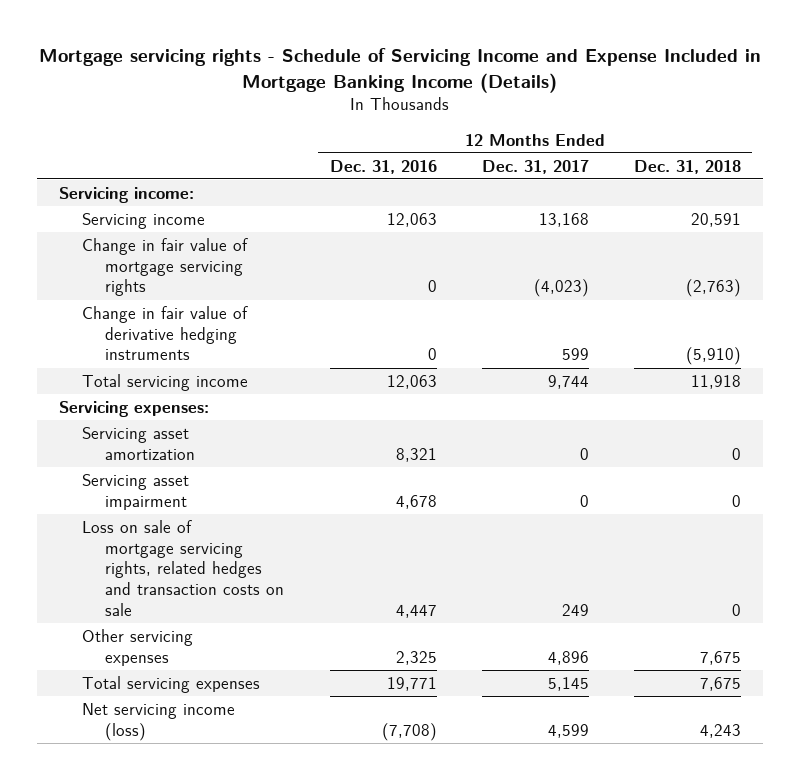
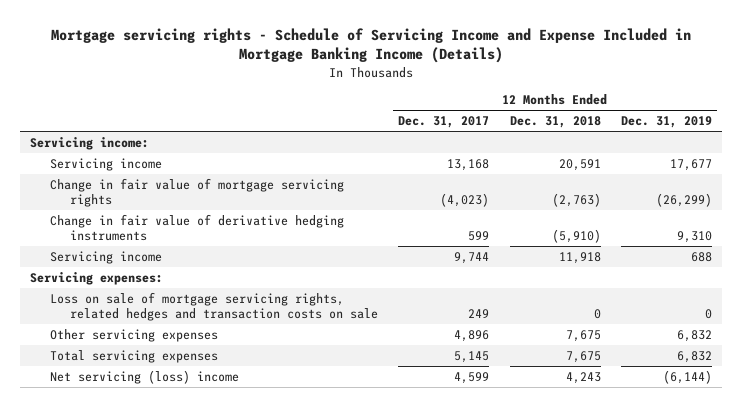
[329,159,437,174] Dec. 31, 2016 -> none
none -> [621,116,713,129] Dec. 31, 2019
[82,373,249,391] Total servicing income -> [50,250,163,264] Servicing income
[82,426,196,460] Servicing asset amortization -> none
[82,473,190,510] Servicing asset impairment -> none
[82,702,236,741] Net servicing income (loss) -> [50,369,240,384] Net servicing (loss) income

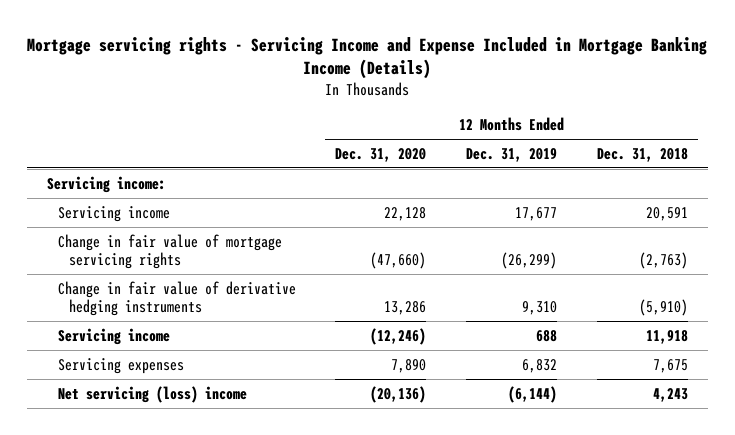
[51,27,692,64] Mortgage servicing rights - Schedule of Servicing Income and Expense Included in Mortgage Banking Income (Details) -> [27,36,708,80] Mortgage servicing rights - Servicing Income and Expense Included in Mortgage Banking Income (Details)
[398,116,490,129] Dec. 31, 2017 -> none
none -> [335,147,427,162] Dec. 31, 2020
[30,271,164,285] Servicing expenses: -> none
[50,291,378,321] Loss on sale of mortgage servicing rights, related hedges and transaction costs on sale -> none
[50,328,219,342] Other servicing expenses -> none
[50,349,219,363] Total servicing expenses -> [57,357,184,374] Servicing expenses

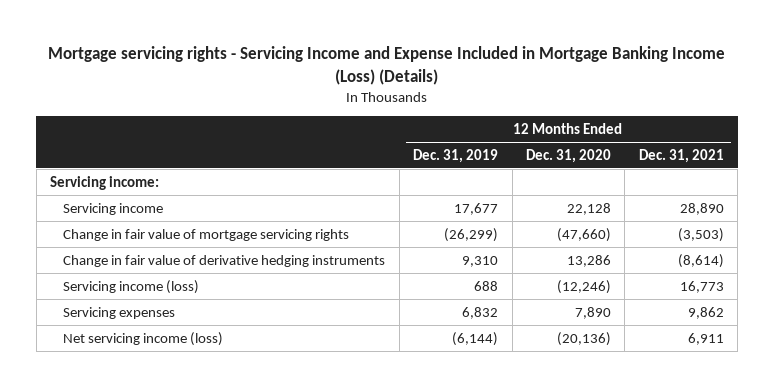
[27,36,708,80] Mortgage servicing rights - Servicing Income and Expense Included in Mortgage Banking Income (Details) -> [48,46,726,85] Mortgage servicing rights - Servicing Income and Expense Included in Mortgage Banking Income (Loss) (Details)
[597,147,689,162] Dec. 31, 2018 -> none
none -> [638,148,724,163] Dec. 31, 2021
[57,327,170,345] Servicing income -> [63,279,200,294] Servicing income (loss)
[57,385,247,403] Net servicing (loss) income -> [63,331,224,346] Net servicing income (loss)

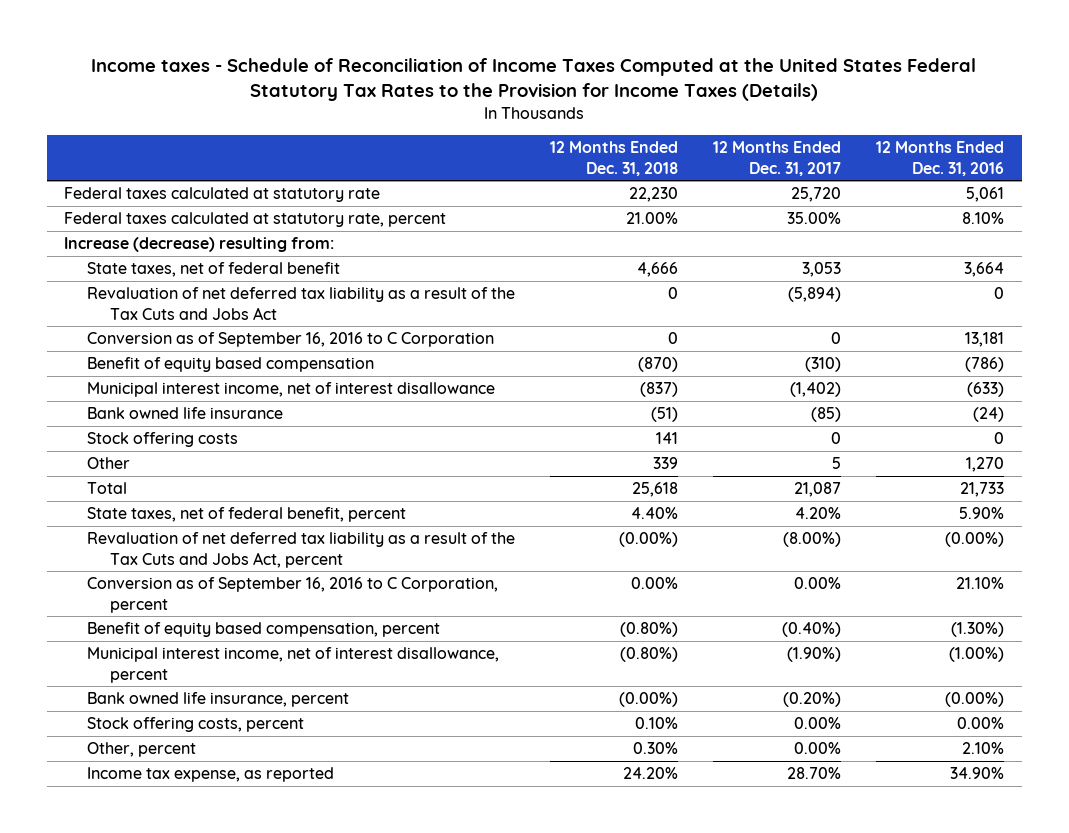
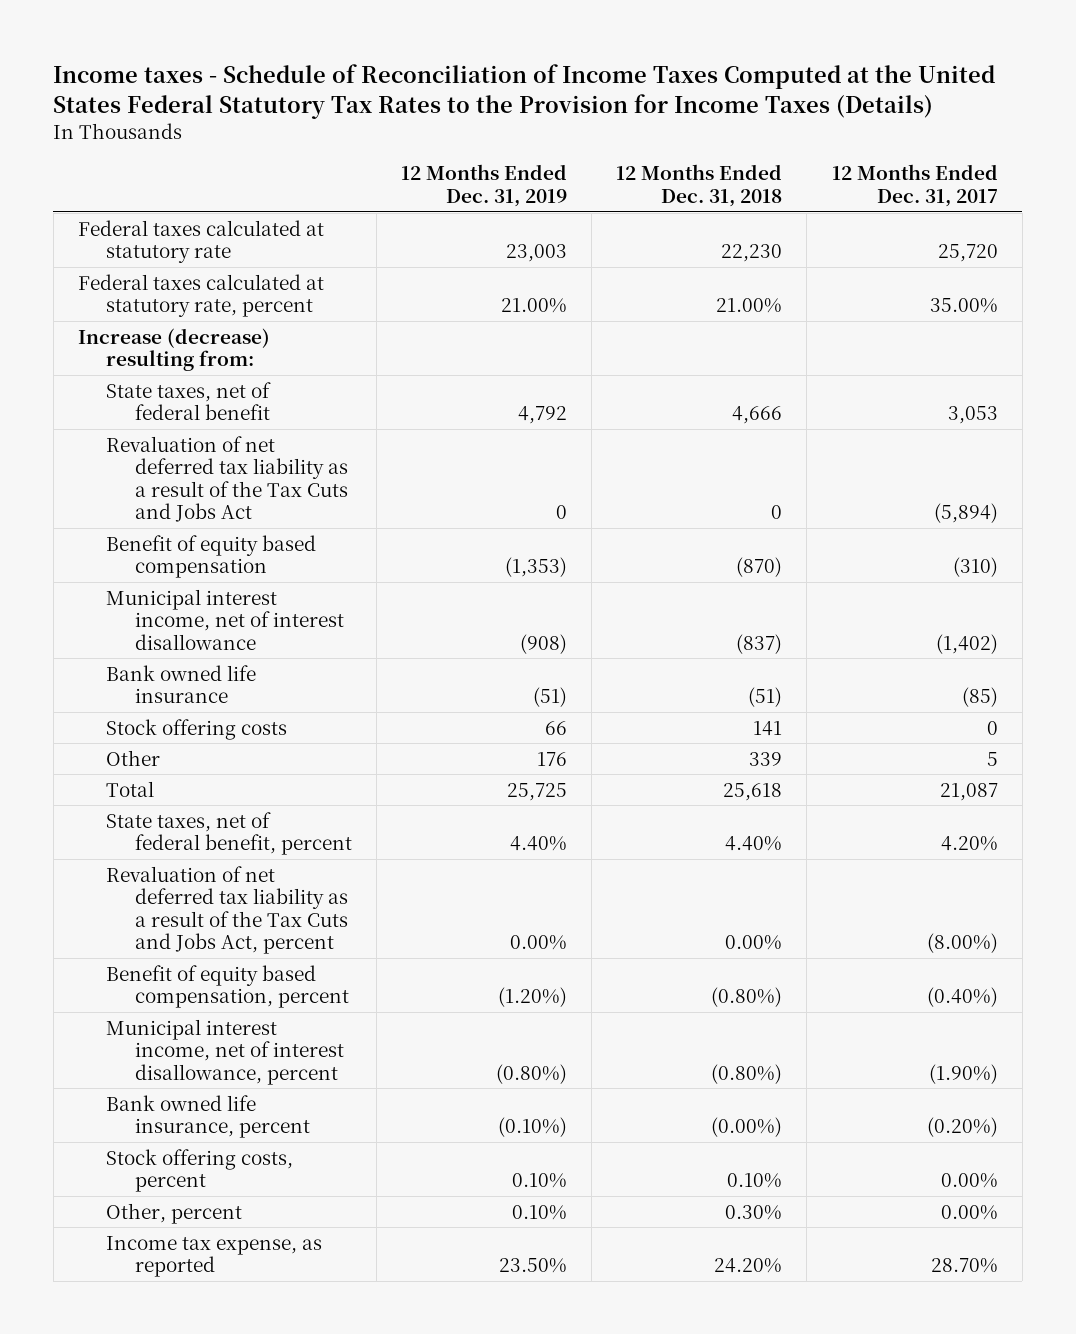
[876,141,1005,176] 12 Months Ended Dec. 31, 2016 -> none
none -> [401,164,568,207] 12 Months Ended Dec. 31, 2019
[87,332,495,348] Conversion as of September 16, 2016 to C Corporation -> none
[87,577,499,613] Conversion as of September 16, 2016 to C Corporation, percent -> none
[619,532,679,548] (0.00%) -> [725,935,783,951] 0.00%

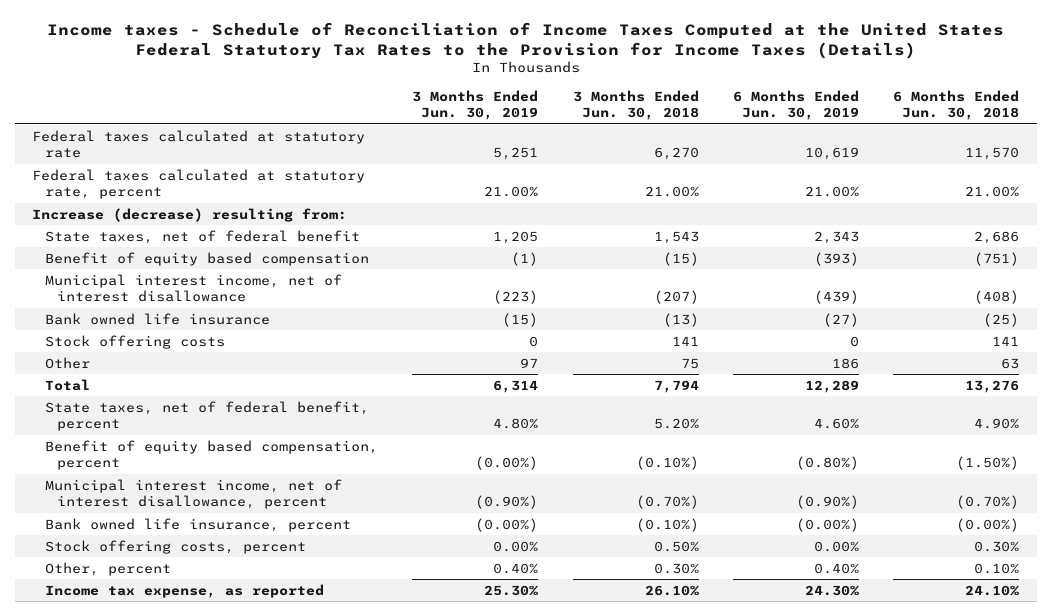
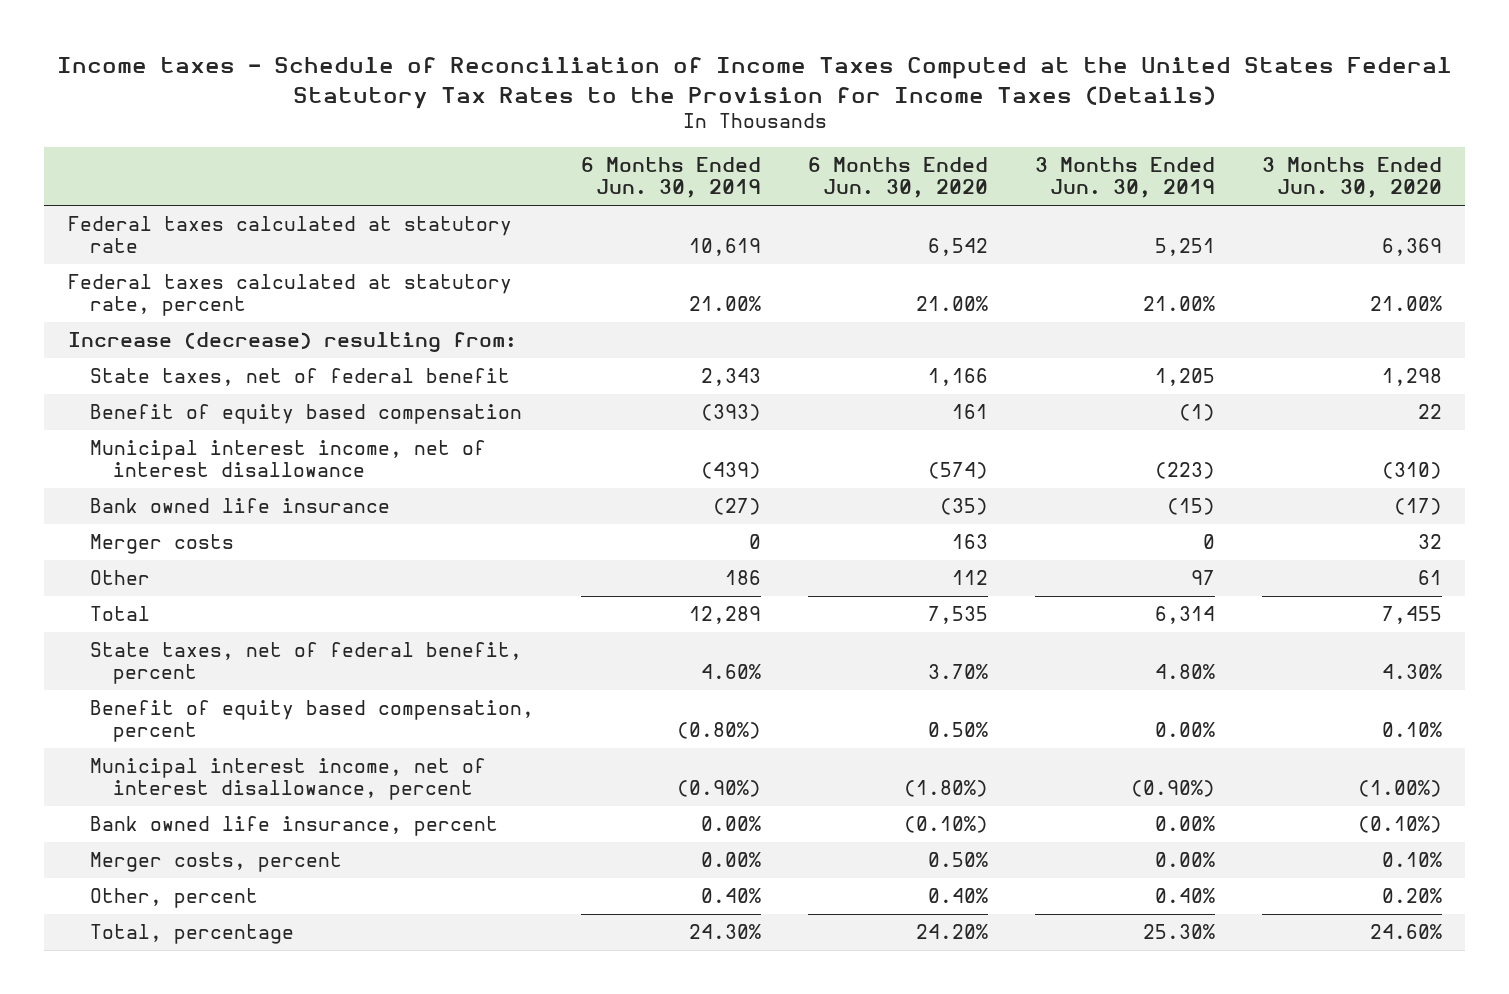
[572,89,699,121] 3 Months Ended Jun. 30, 2018 -> none
[893,89,1020,121] 6 Months Ended Jun. 30, 2018 -> none
none -> [808,157,989,199] 6 Months Ended Jun. 30, 2020
none -> [1261,157,1442,199] 3 Months Ended Jun. 30, 2020
[44,334,225,349] Stock offering costs -> none
none -> [90,534,235,555] Merger costs
[475,455,539,470] (0.00%) -> [1154,722,1215,738] 0.00%
[44,539,306,554] Stock offering costs, percent -> none
[475,517,539,532] (0.00%) -> [1154,816,1215,832] 0.00%
[795,517,859,532] (0.00%) -> [701,816,762,832] 0.00%
none -> [90,852,343,873] Merger costs, percent
[44,583,324,598] Income tax expense, as reported -> [90,924,295,945] Total, percentage

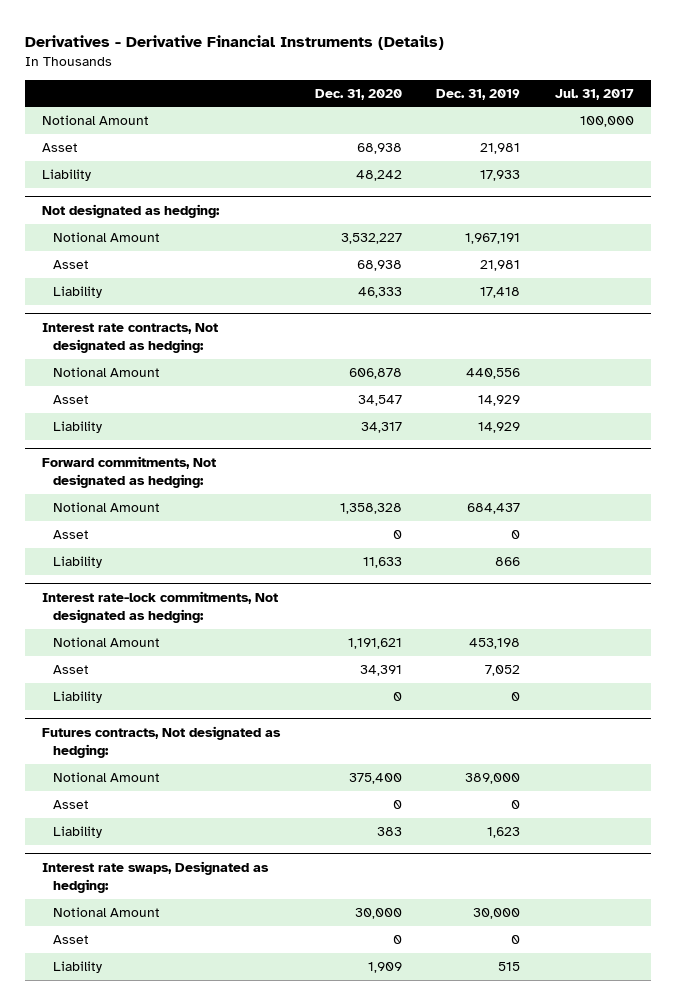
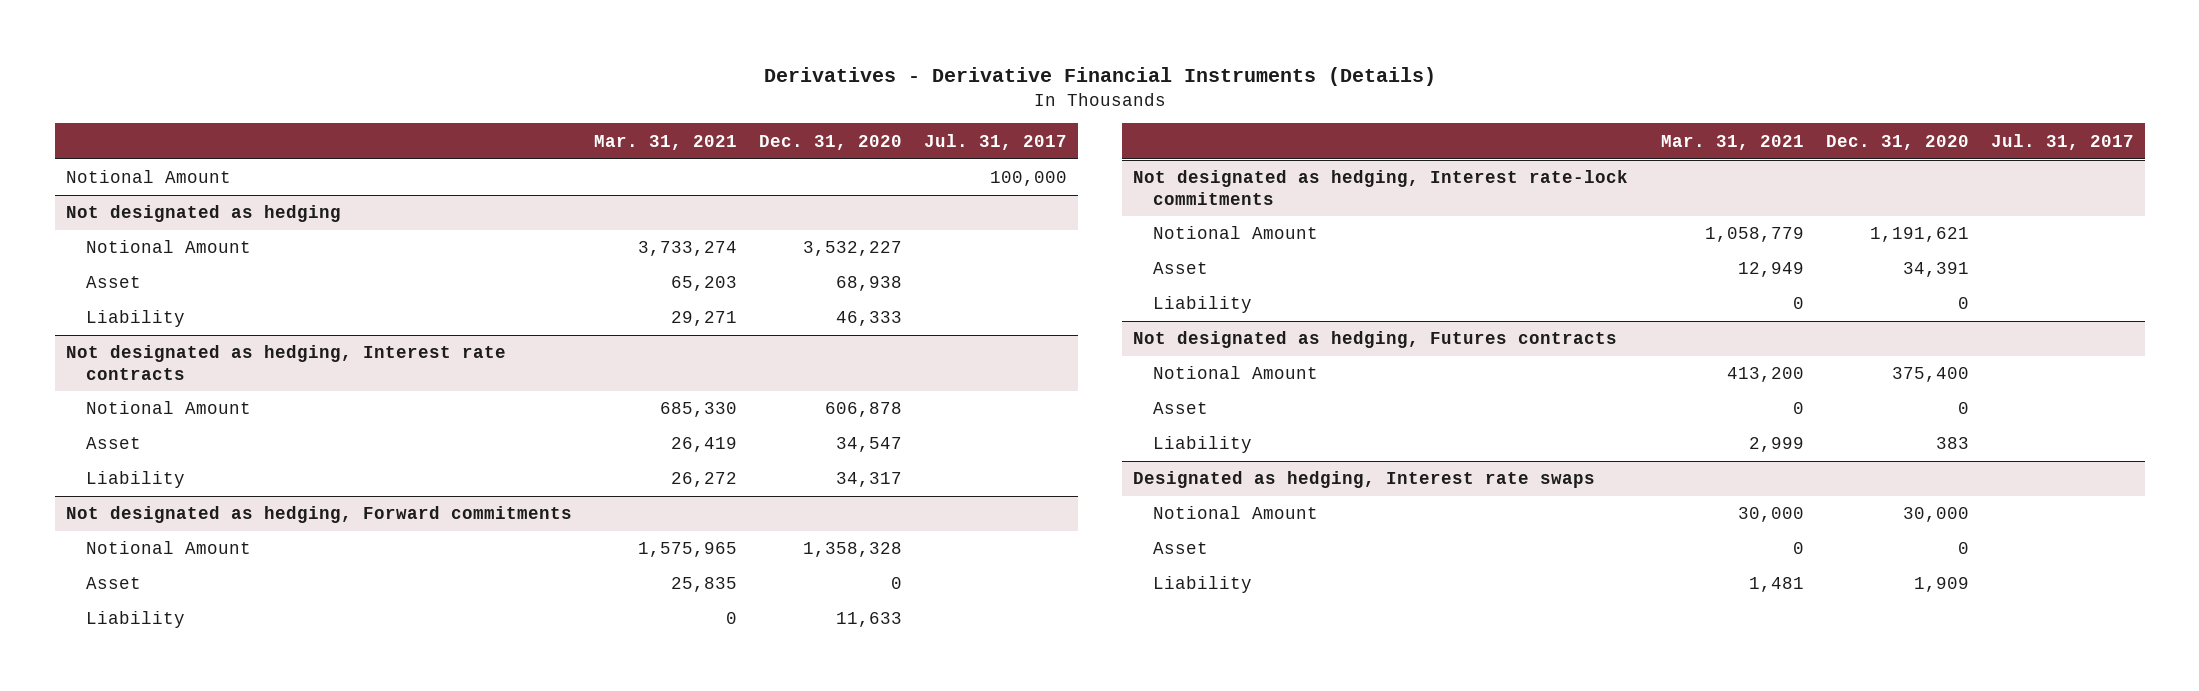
[436,88,521,100] Dec. 31, 2019 -> none
none -> [593,134,737,150] Mar. 31, 2021
[42,143,79,153] Asset -> none
[42,169,92,182] Liability -> none
[42,204,221,219] Not designated as hedging: -> [65,205,341,223] Not designated as hedging
[42,323,219,353] Interest rate contracts, Not designated as hedging: -> [65,345,506,380] Not designated as hedging, Interest rate contracts
[42,456,217,488] Forward commitments, Not designated as hedging: -> [65,506,572,524] Not designated as hedging, Forward commitments
[42,591,279,623] Interest rate-lock commitments, Not designated as hedging: -> [1132,170,1628,205] Not designated as hedging, Interest rate-lock commitments
[42,726,282,758] Futures contracts, Not designated as hedging: -> [1132,331,1617,349] Not designated as hedging, Futures contracts
[42,861,270,893] Interest rate swaps, Designated as hedging: -> [1132,471,1595,489] Designated as hedging, Interest rate swaps

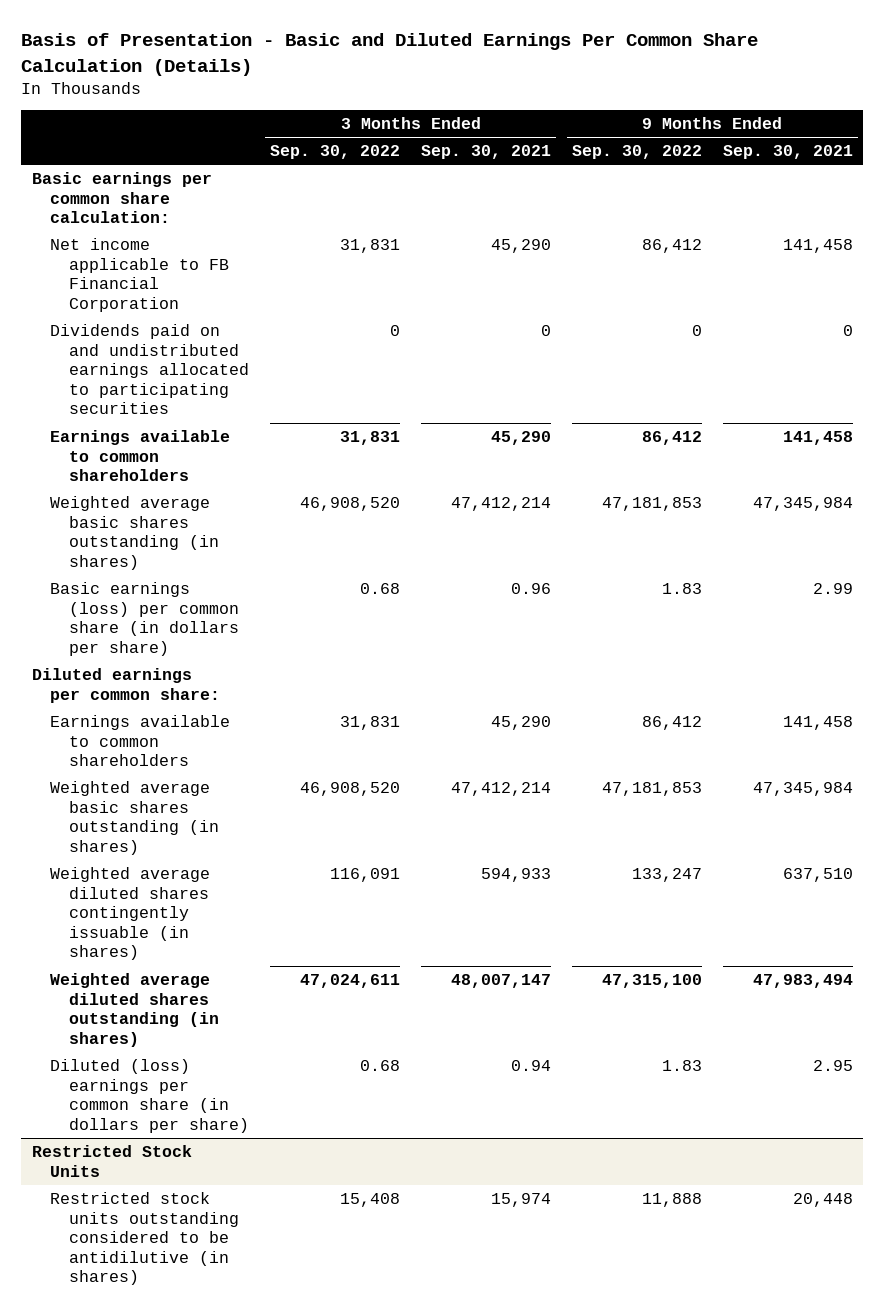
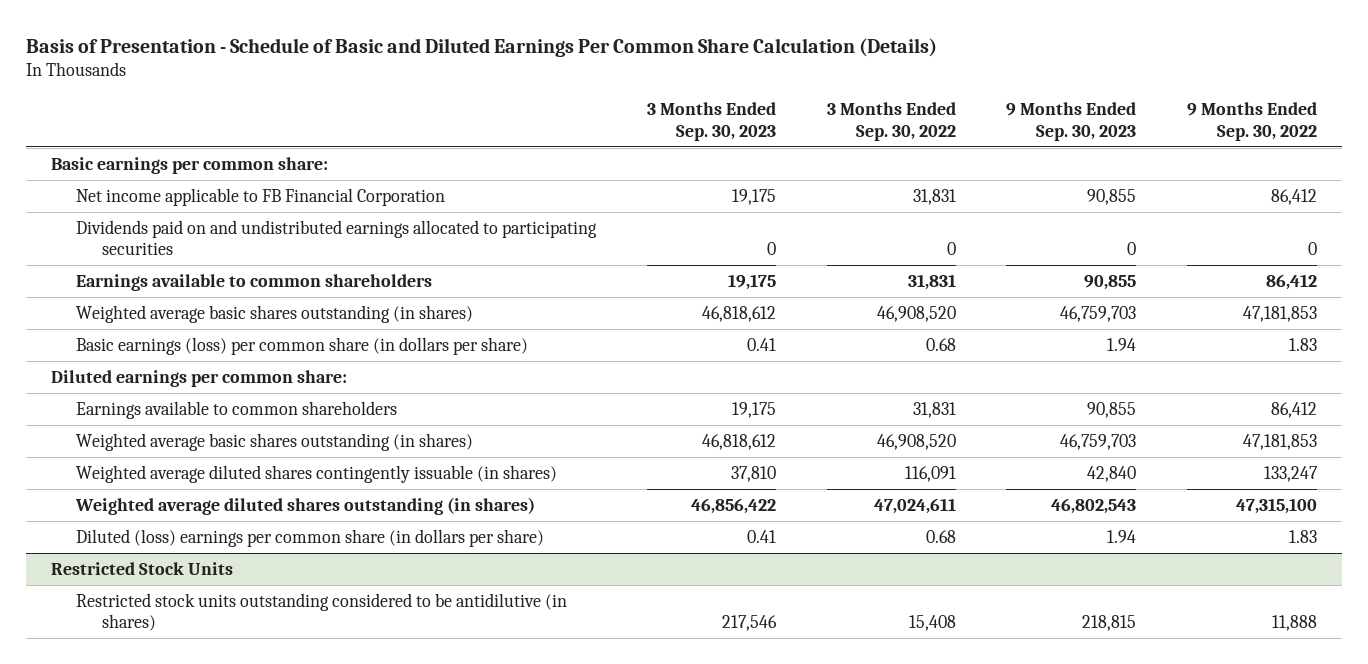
[21,33,759,76] Basis of Presentation - Basic and Diluted Earnings Per Common Share Calculation (Details) -> [25,37,937,57] Basis of Presentation - Schedule of Basic and Diluted Earnings Per Common Share Calculation (Details)
[421,144,552,159] Sep. 30, 2021 -> none
[722,144,853,159] Sep. 30, 2021 -> none
none -> [647,102,777,141] 3 Months Ended Sep. 30, 2023
none -> [1006,102,1137,141] 9 Months Ended Sep. 30, 2023
[31,171,212,224] Basic earnings per common share calculation: -> [51,156,329,174] Basic earnings per common share:

